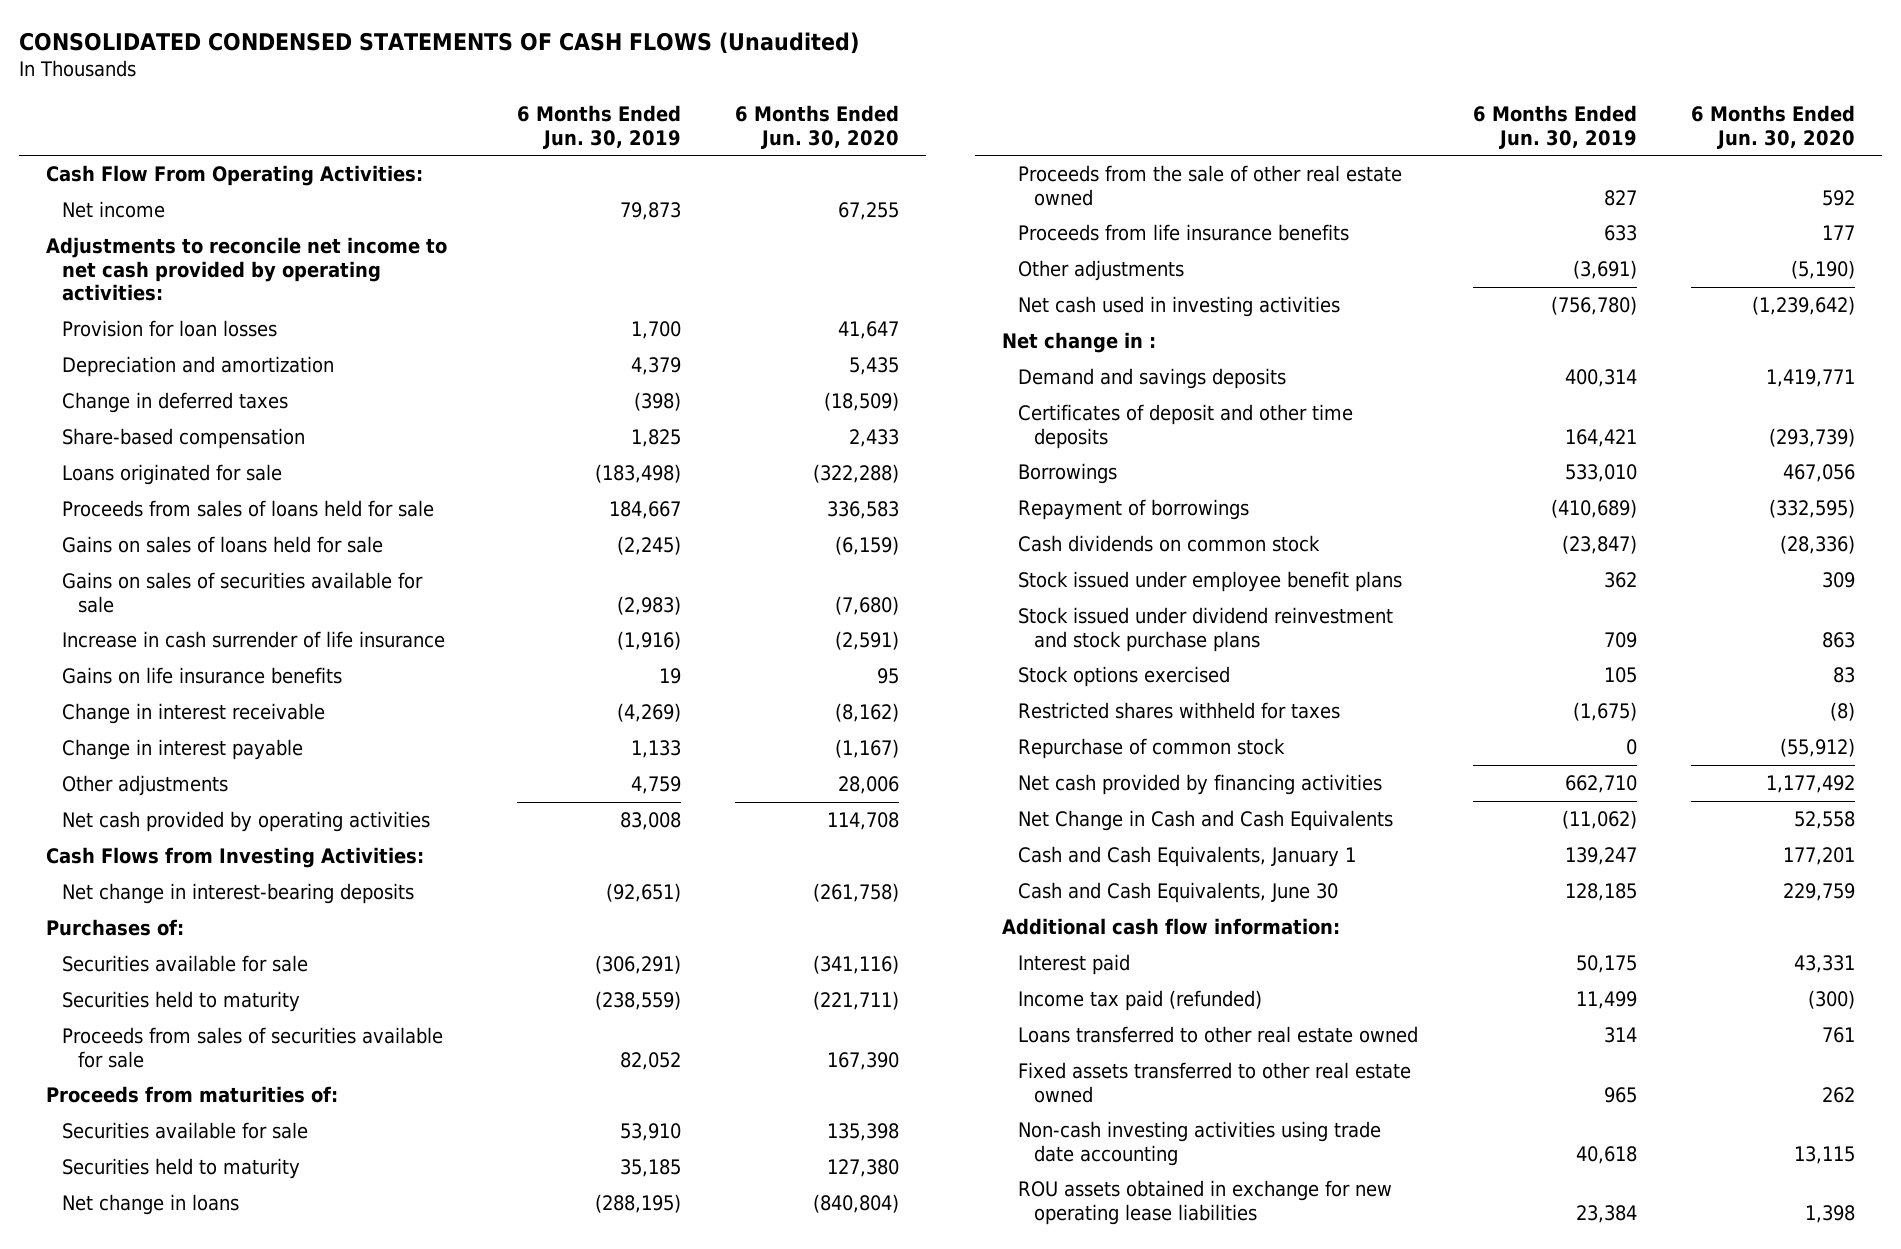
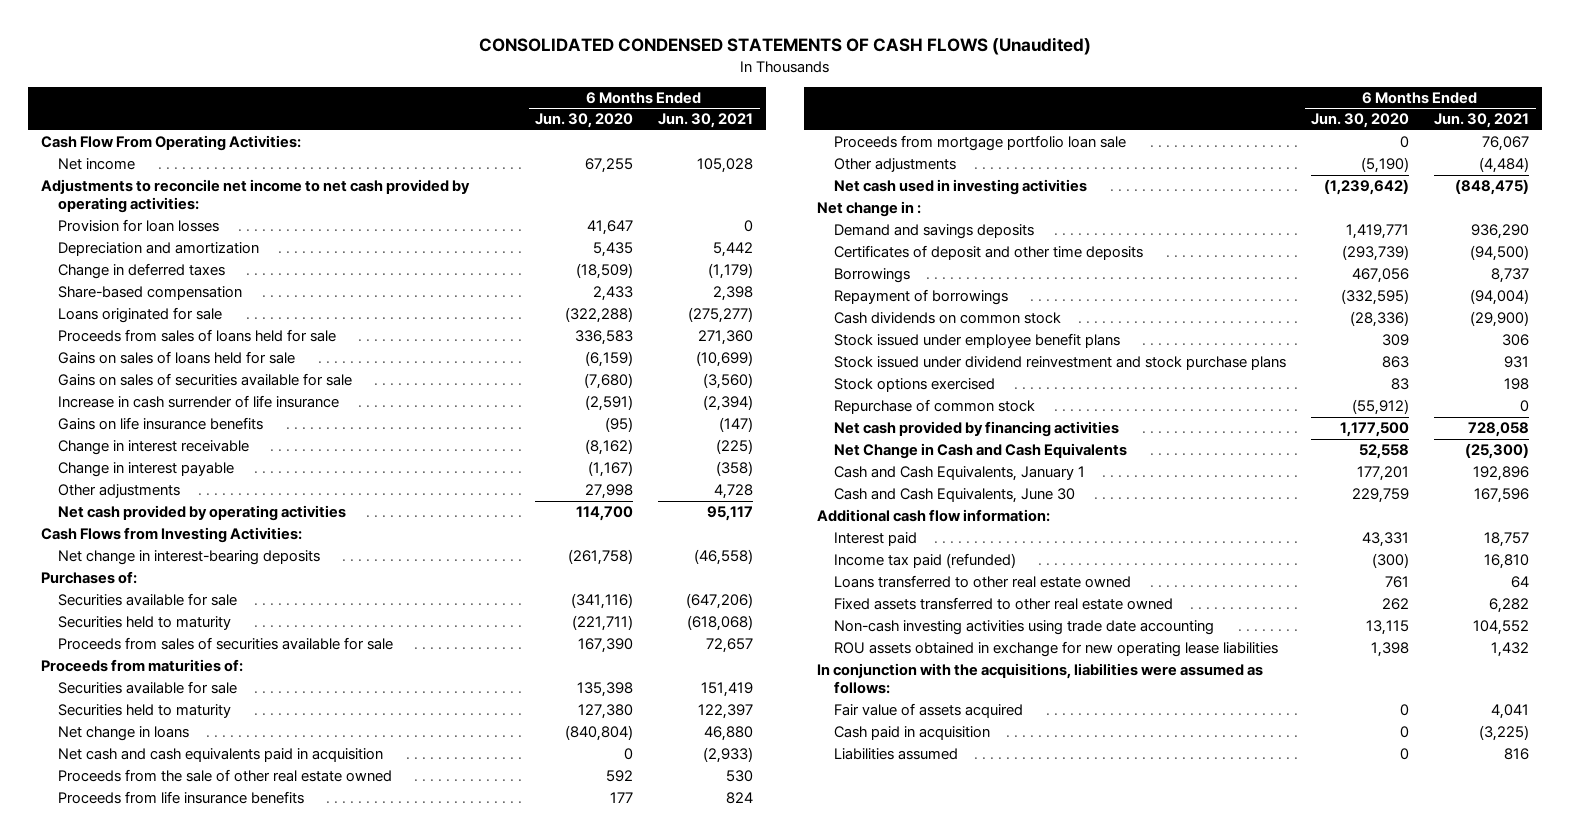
[516,104,681,149] 6 Months Ended Jun. 30, 2019 -> none
none -> [658,113,754,129] Jun. 30, 2021
[876,667,899,684] 95 -> [605,417,634,433] (95)
[837,775,899,794] 28,006 -> [585,484,634,500] 27,998
[826,811,899,830] 114,708 -> [576,506,634,522] 114,700
none -> [57,748,383,763] Net cash and cash equivalents paid in acquisition
none -> [833,135,1126,152] Proceeds from mortgage portfolio loan sale
[1018,701,1341,719] Restricted shares withheld for taxes -> none
[1765,774,1855,793] 1,177,492 -> [1340,422,1410,438] 1,177,500
none -> [816,663,1263,695] In conjunction with the acquisitions, liabilities were assumed as follows:
none -> [833,703,1023,719] Fair value of assets acquired
none -> [833,726,990,741] Cash paid in acquisition
none -> [833,748,958,761] Liabilities assumed

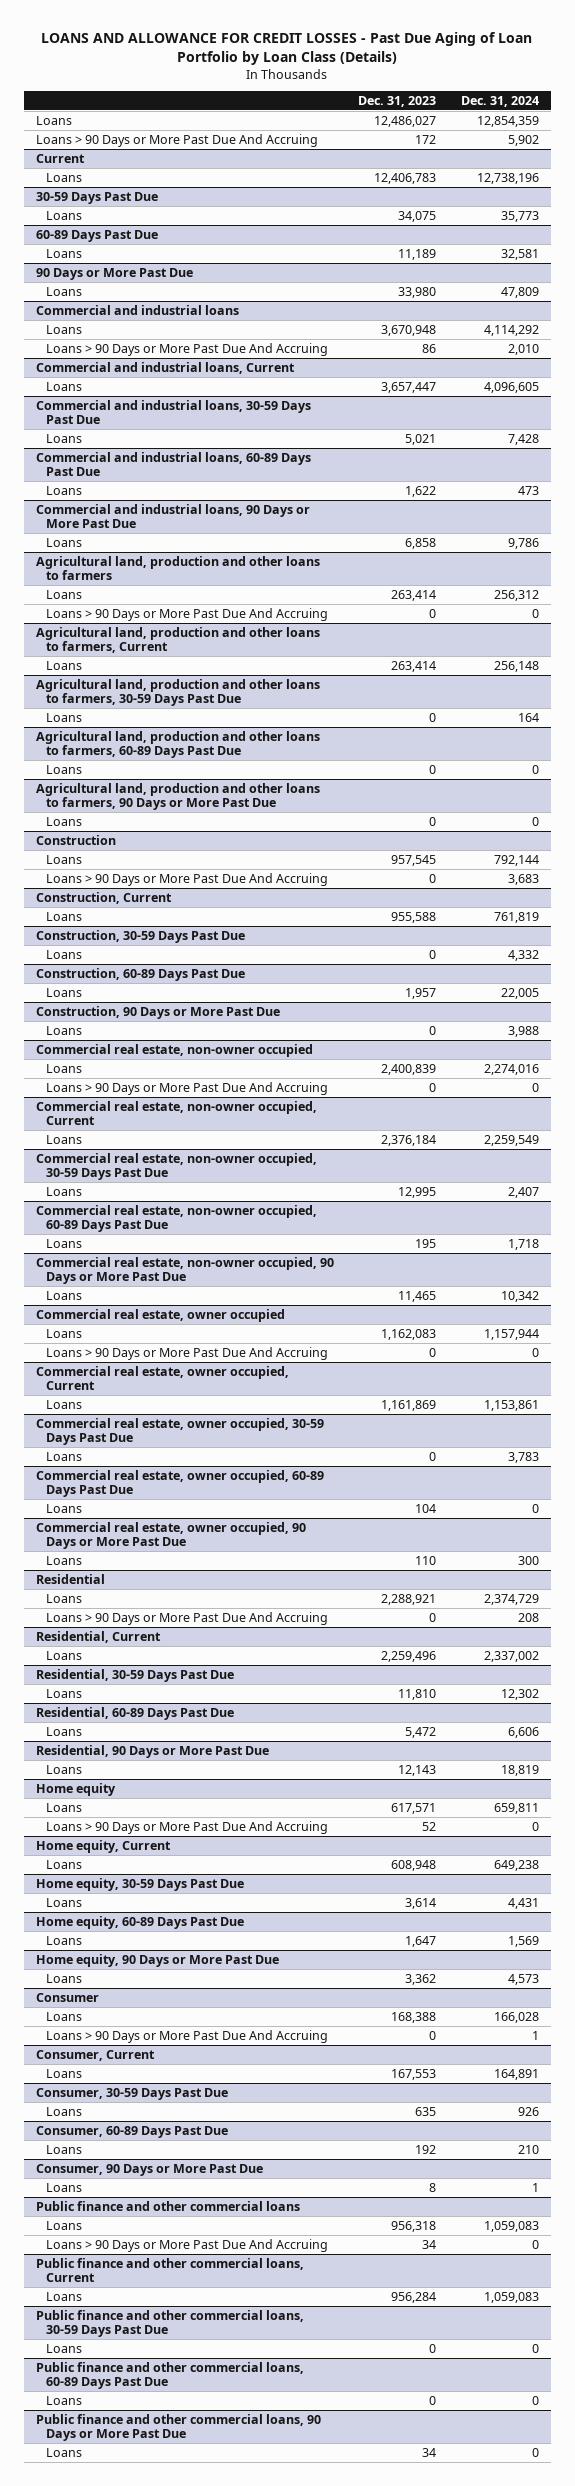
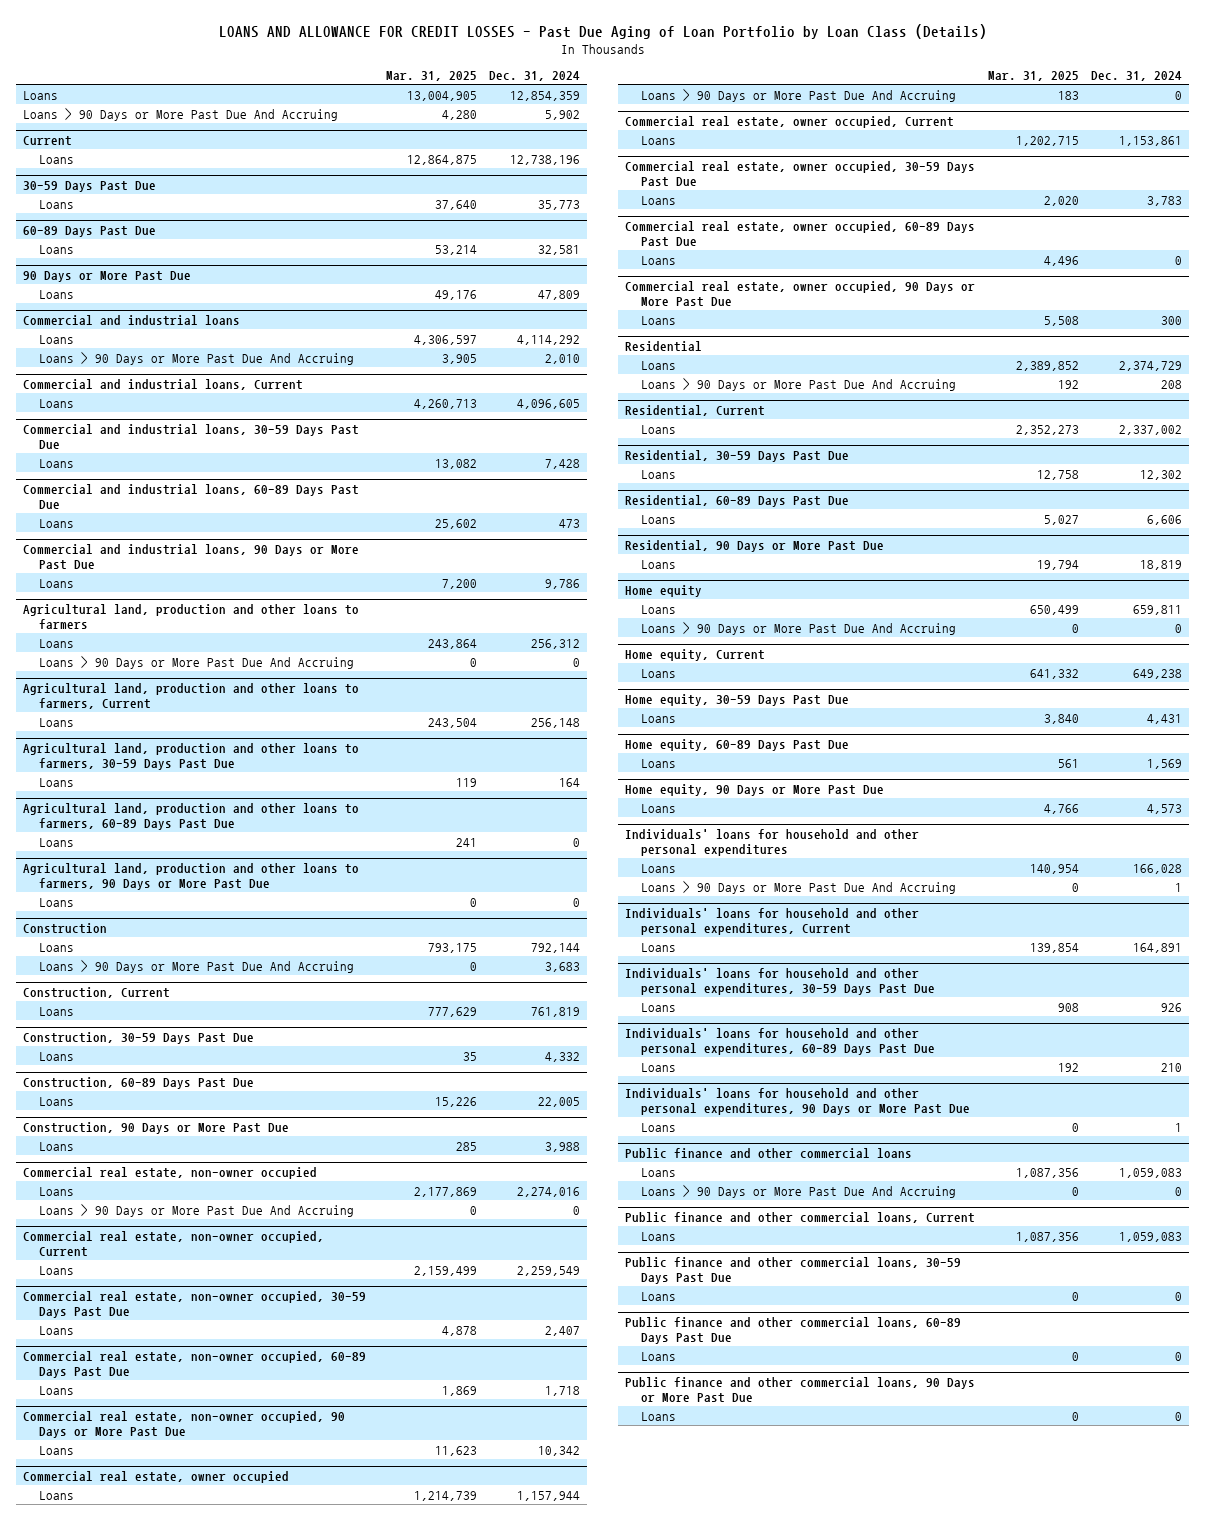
[358,95,437,107] Dec. 31, 2023 -> none
none -> [385,71,477,82] Mar. 31, 2025
[36,1992,100,2002] Consumer -> [624,828,919,856] Individuals' loans for household and other personal expenditures
[36,2049,156,2061] Consumer, Current -> none
none -> [624,907,919,935] Individuals' loans for household and other personal expenditures, Current
[36,2087,229,2100] Consumer, 30-59 Days Past Due -> none
none -> [624,967,935,995] Individuals' loans for household and other personal expenditures, 30-59 Days Past Due
[36,2125,229,2138] Consumer, 60-89 Days Past Due -> none
none -> [624,1027,935,1055] Individuals' loans for household and other personal expenditures, 60-89 Days Past Due
[36,2163,264,2176] Consumer, 90 Days or More Past Due -> none
none -> [624,1087,970,1115] Individuals' loans for household and other personal expenditures, 90 Days or More Past Due

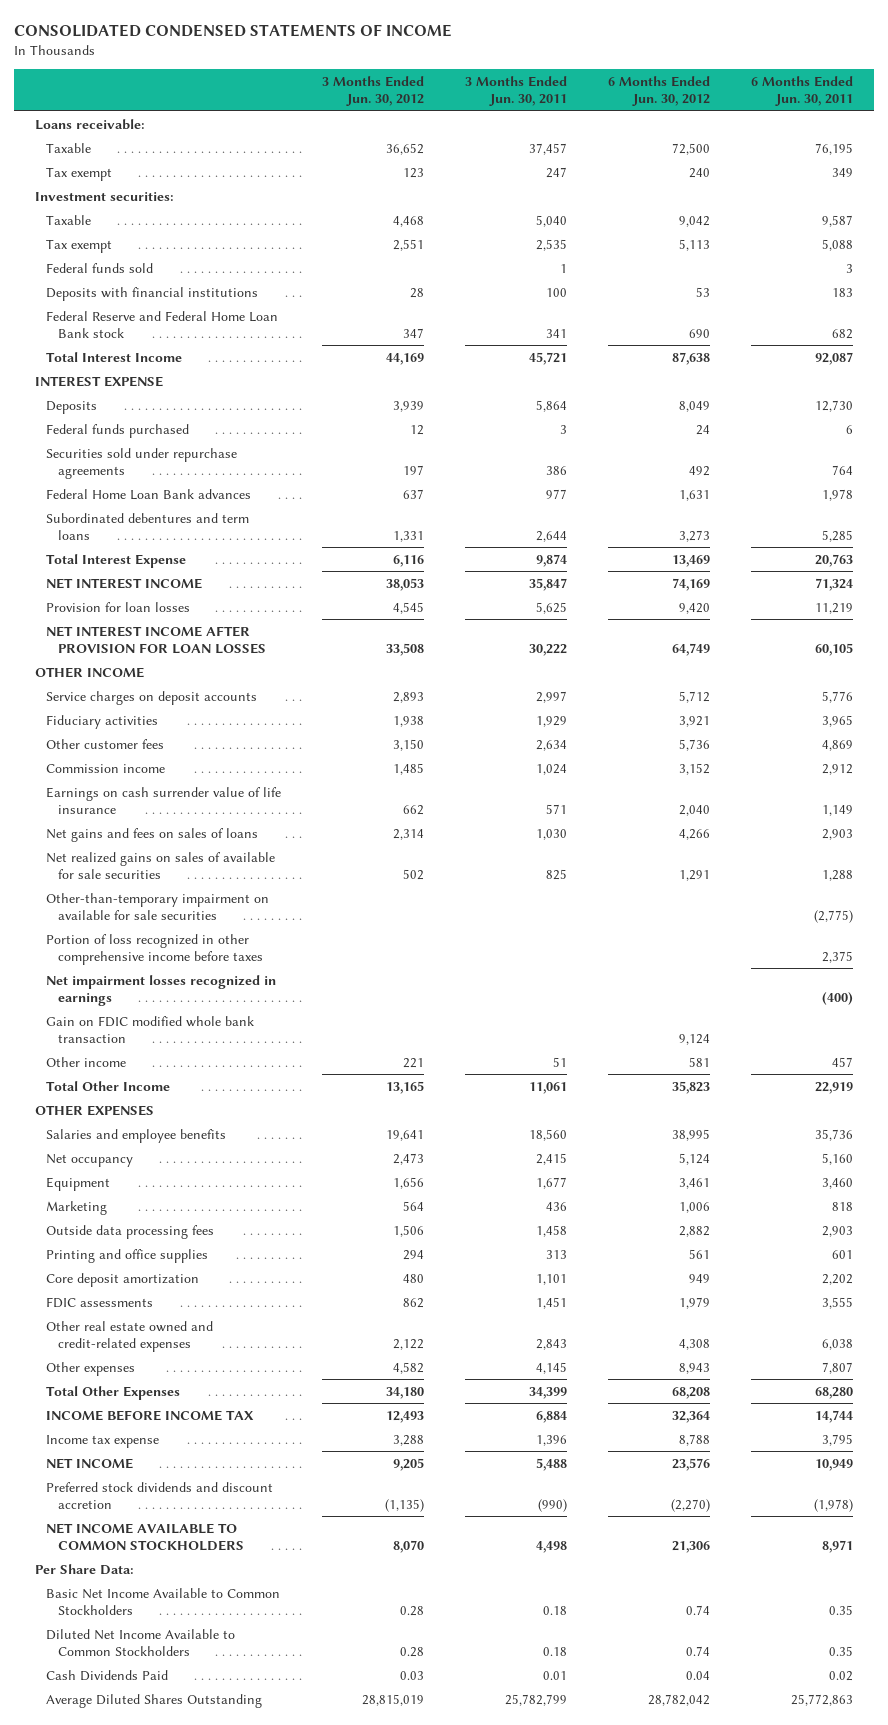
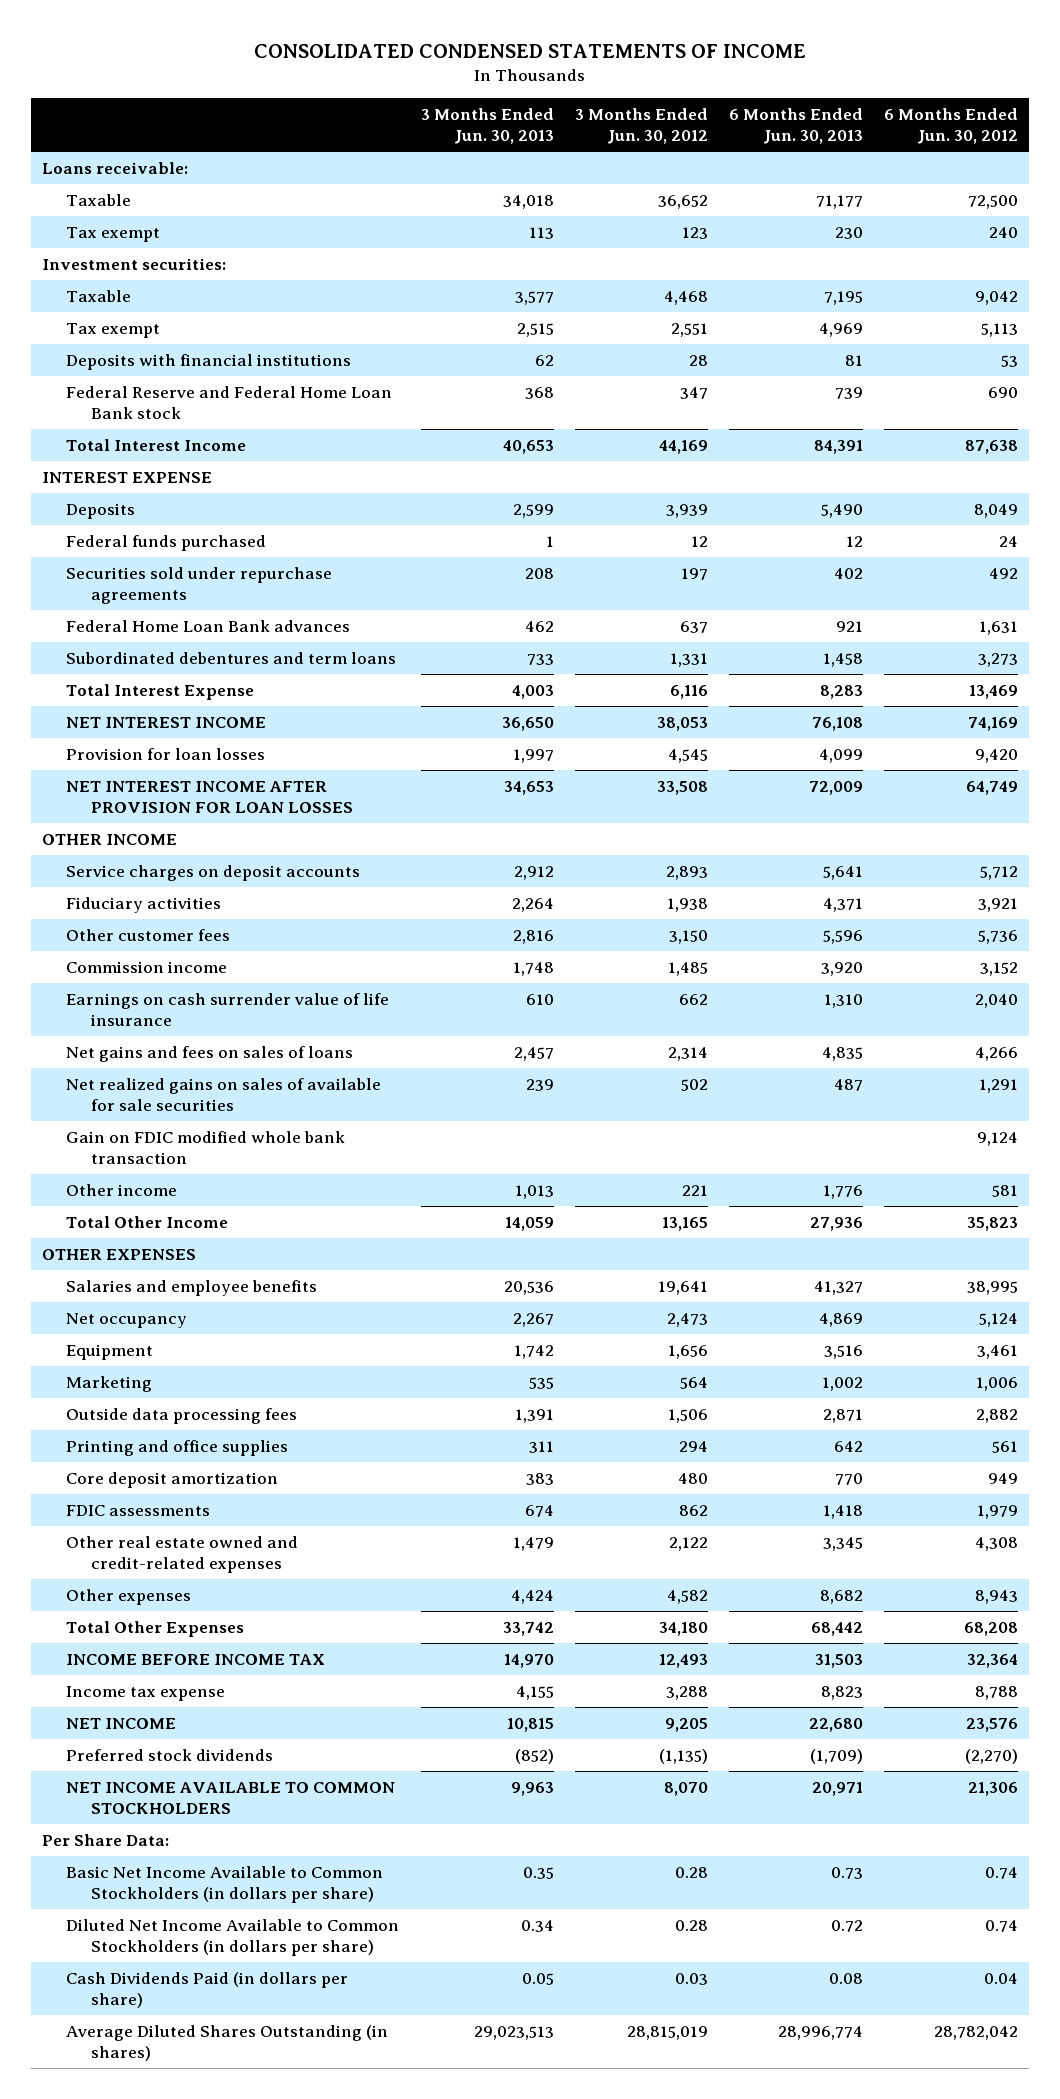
[465,75,568,106] 3 Months Ended Jun. 30, 2011 -> none
[751,75,854,106] 6 Months Ended Jun. 30, 2011 -> none
none -> [420,107,554,145] 3 Months Ended Jun. 30, 2013
none -> [728,107,863,145] 6 Months Ended Jun. 30, 2013
[46,262,154,273] Federal funds sold -> none
[46,892,270,920] Other-than-temporary impairment on available for sale securities -> none
[46,933,263,965] Portion of loss recognized in other comprehensive income before taxes -> none
[46,974,277,1006] Net impairment losses recognized in earnings -> none
[46,1481,274,1509] Preferred stock dividends and discount accretion -> [66,1748,274,1761] Preferred stock dividends
[46,1587,281,1615] Basic Net Income Available to Common Stockholders -> [66,1865,384,1904] Basic Net Income Available to Common Stockholders (in dollars per share)
[46,1628,236,1656] Diluted Net Income Available to Common Stockholders -> [66,1918,400,1957] Diluted Net Income Available to Common Stockholders (in dollars per share)
[46,1669,169,1681] Cash Dividends Paid -> [66,1971,349,2009] Cash Dividends Paid (in dollars per share)
[46,1693,263,1708] Average Diluted Shares Outstanding -> [66,2024,389,2062] Average Diluted Shares Outstanding (in shares)

